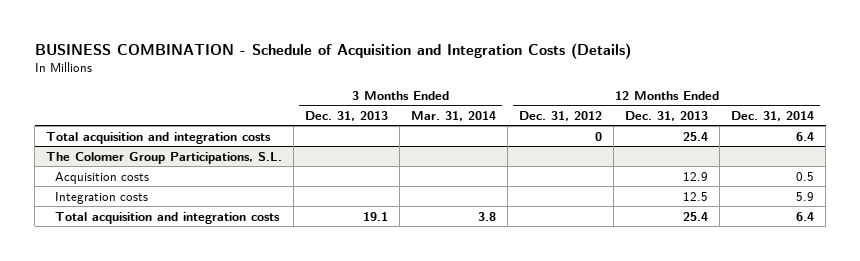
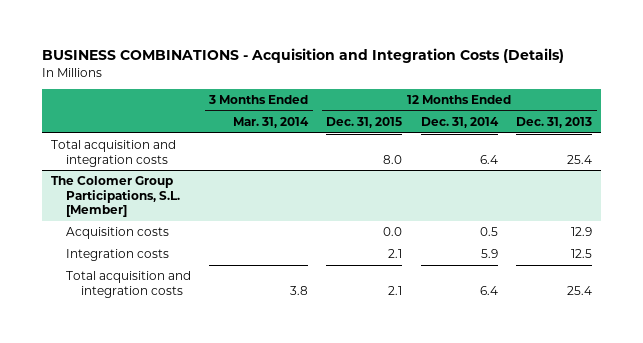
[34,42,631,59] BUSINESS COMBINATION - Schedule of Acquisition and Integration Costs (Details) -> [41,48,564,64] BUSINESS COMBINATIONS - Acquisition and Integration Costs (Details)
[305,111,389,122] Dec. 31, 2013 -> none
[519,111,603,122] Dec. 31, 2012 -> none
none -> [326,117,403,129] Dec. 31, 2015
[46,151,283,164] The Colomer Group Participations, S.L. -> [50,176,180,217] The Colomer Group Participations, S.L. [Member]

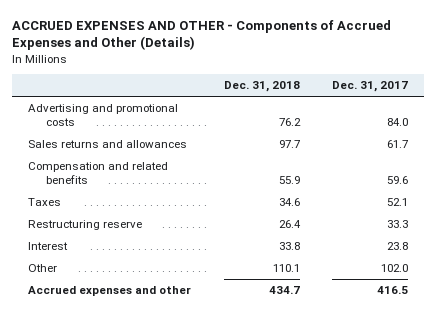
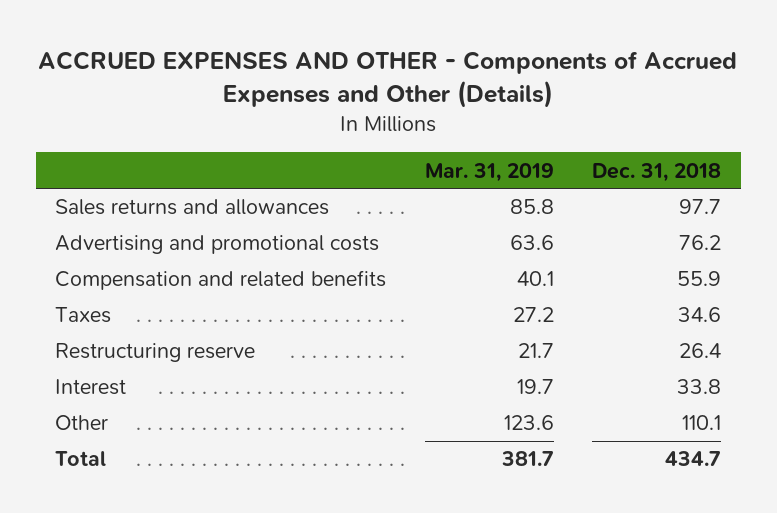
[331,81,408,93] Dec. 31, 2017 -> none
none -> [424,162,554,182] Mar. 31, 2019
[28,103,179,127] Advertising and promotional costs -> [55,235,380,255] Advertising and promotional costs
[28,285,192,296] Accrued expenses and other -> [55,451,107,467] Total

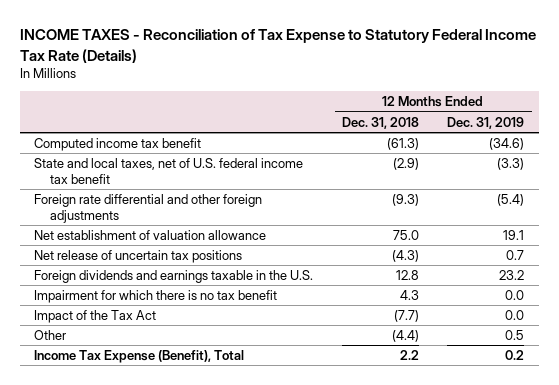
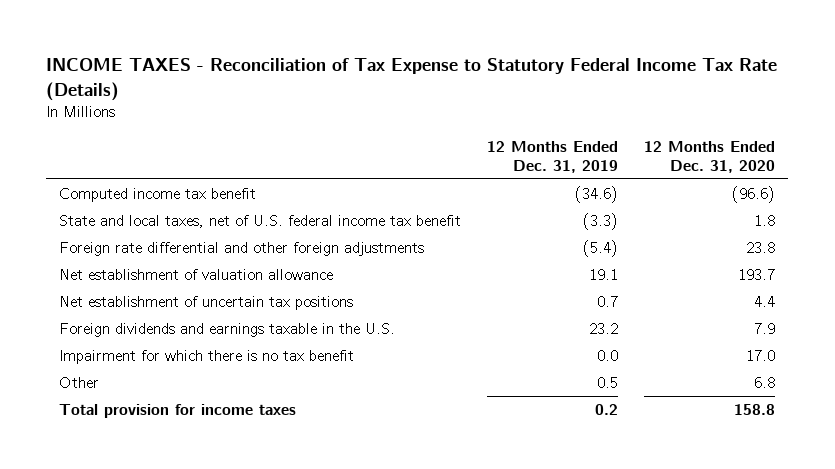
[341,116,419,129] Dec. 31, 2018 -> none
none -> [644,140,776,173] 12 Months Ended Dec. 31, 2020
[34,249,243,263] Net release of uncertain tax positions -> [59,295,354,310] Net establishment of uncertain tax positions
[34,309,157,323] Impact of the Tax Act -> none
[34,349,245,363] Income Tax Expense (Benefit), Total -> [59,403,297,418] Total provision for income taxes

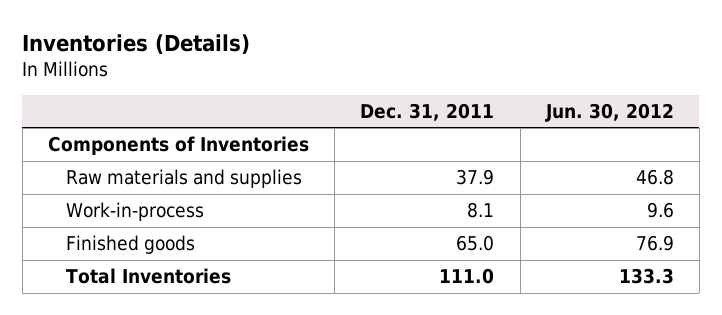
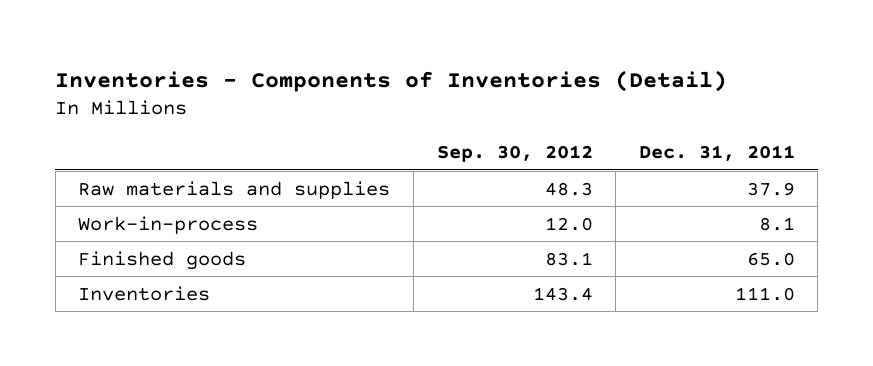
[22,34,251,55] Inventories (Details) -> [55,69,728,92] Inventories - Components of Inventories (Detail)
[544,102,674,122] Jun. 30, 2012 -> none
none -> [436,145,593,163] Sep. 30, 2012
[47,136,309,156] Components of Inventories -> none
[66,268,232,285] Total Inventories -> [78,285,211,301] Inventories

